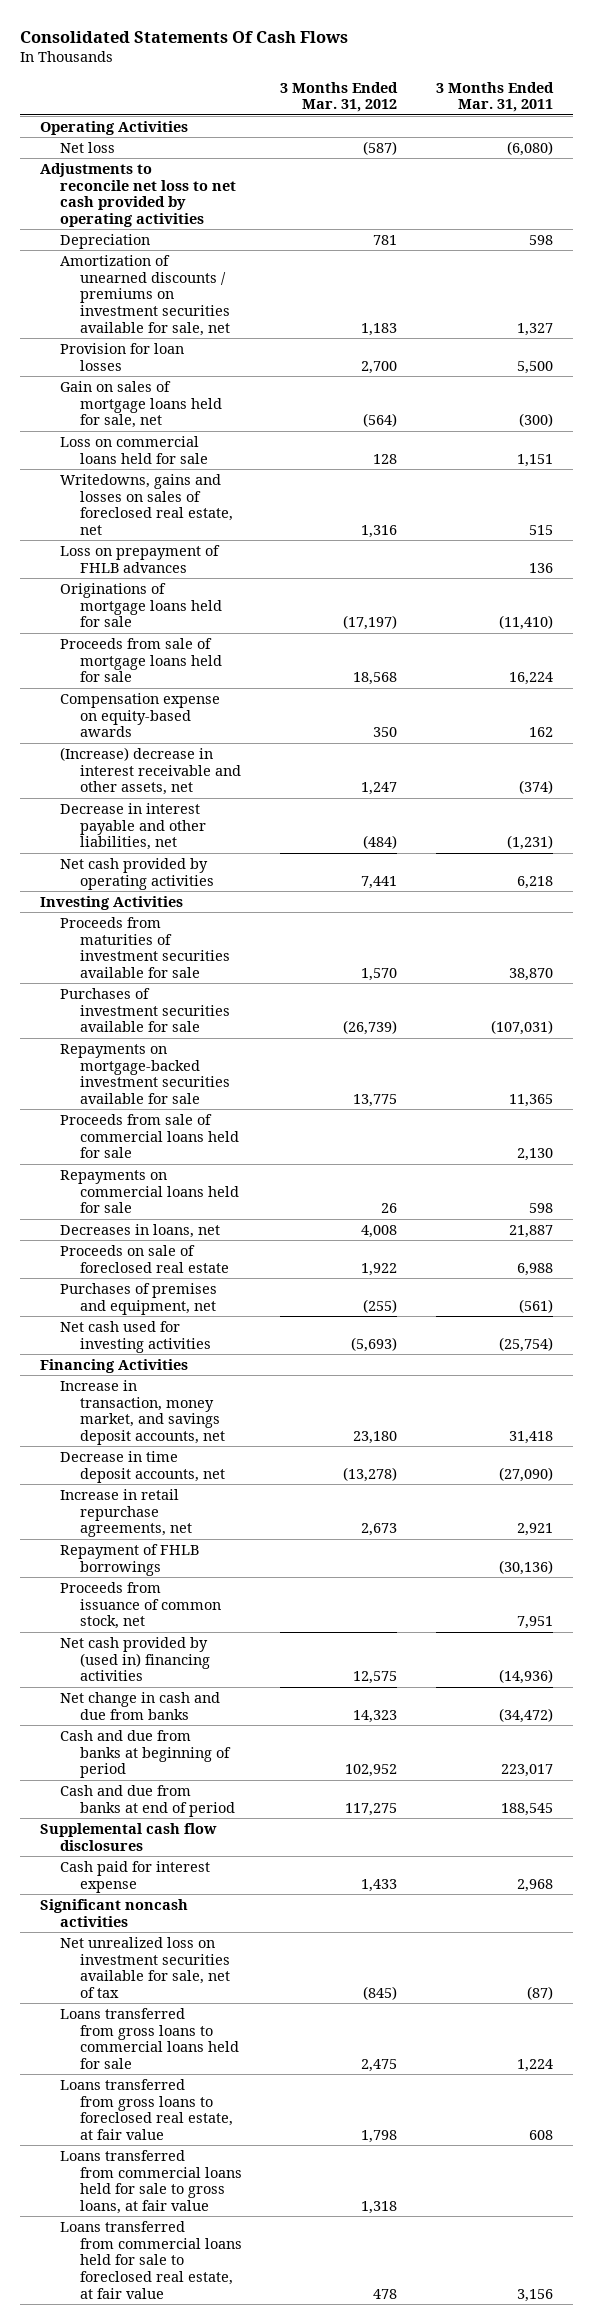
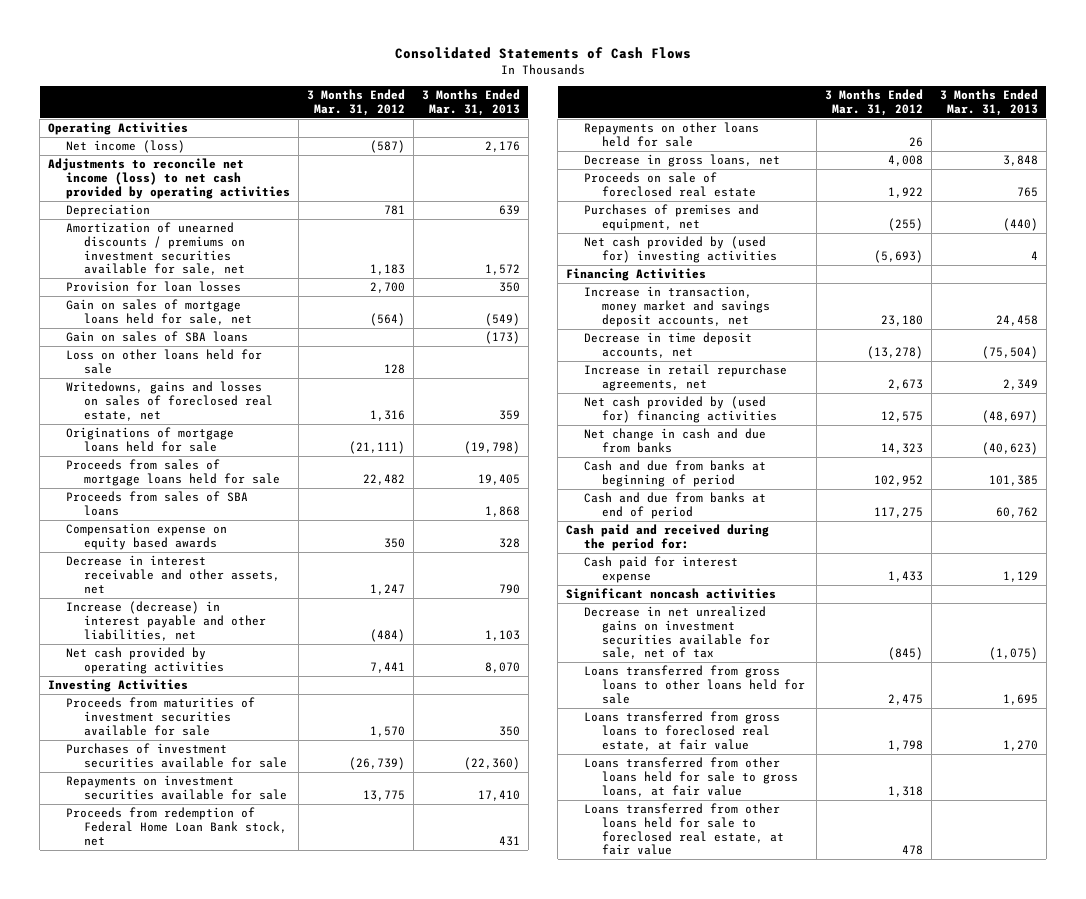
[20,30,349,43] Consolidated Statements Of Cash Flows -> [395,47,692,60] Consolidated Statements of Cash Flows
[436,81,555,113] 3 Months Ended Mar. 31, 2011 -> none
none -> [421,89,520,116] 3 Months Ended Mar. 31, 2013
[59,141,115,153] Net loss -> [66,140,186,154] Net income (loss)
[39,162,236,228] Adjustments to reconcile net loss to net cash provided by operating activities -> [48,158,291,199] Adjustments to reconcile net income (loss) to net cash provided by operating activities
none -> [66,331,249,343] Gain on sales of SBA loans
[59,435,208,464] Loss on commercial loans held for sale -> [66,349,263,374] Loss on other loans held for sale
[59,544,220,573] Loss on prepayment of FHLB advances -> none
[343,615,398,631] (17,197) -> [349,440,406,454] (21,111)
[59,637,222,683] Proceeds from sale of mortgage loans held for sale -> [66,459,281,486] Proceeds from sales of mortgage loans held for sale
[353,672,398,686] 18,568 -> [363,473,406,485] 22,482
none -> [66,491,249,516] Proceeds from sales of SBA loans
[59,692,220,738] Compensation expense on equity-based awards -> [66,523,228,550] Compensation expense on equity based awards
[59,746,241,796] (Increase) decrease in interest receivable and other assets, net -> [66,555,281,594] Decrease in interest receivable and other assets, net
[59,802,206,851] Decrease in interest payable and other liabilities, net -> [66,601,267,641] Increase (decrease) in interest payable and other liabilities, net
[59,1113,239,1159] Proceeds from sale of commercial loans held for sale -> none
[59,1043,230,1105] Repayments on mortgage-backed investment securities available for sale -> [66,775,288,800] Repayments on investment securities available for sale
none -> [66,807,288,846] Proceeds from redemption of Federal Home Loan Bank stock, net
[59,1169,239,1214] Repayments on commercial loans held for sale -> [584,122,760,147] Repayments on other loans held for sale
[59,1223,220,1238] Decreases in loans, net -> [584,154,781,168] Decrease in gross loans, net
[59,1320,211,1353] Net cash used for investing activities -> [584,236,778,263] Net cash provided by (used for) investing activities
[59,1379,225,1446] Increase in transaction, money market, and savings deposit accounts, net -> [584,286,771,327] Increase in transaction, money market and savings deposit accounts, net
[59,1543,199,1576] Repayment of FHLB borrowings -> none
[59,1581,221,1630] Proceeds from issuance of common stock, net -> none
[59,1636,210,1682] Net cash provided by (used in) financing activities -> [584,396,778,423] Net cash provided by (used for) financing activities
[39,1822,217,1851] Supplemental cash flow disclosures -> none
none -> [566,524,770,551] Cash paid and received during the period for:
[59,1936,230,1999] Net unrealized loss on investment securities available for sale, net of tax -> [584,606,771,660] Decrease in net unrealized gains on investment securities available for sale, net of tax
[59,2007,239,2070] Loans transferred from gross loans to commercial loans held for sale -> [584,665,806,704] Loans transferred from gross loans to other loans held for sale
[59,2149,242,2215] Loans transferred from commercial loans held for sale to gross loans, at fair value -> [584,757,799,797] Loans transferred from other loans held for sale to gross loans, at fair value
[59,2220,242,2299] Loans transferred from commercial loans held for sale to foreclosed real estate, at fair value -> [584,803,785,856] Loans transferred from other loans held for sale to foreclosed real estate, at fair value

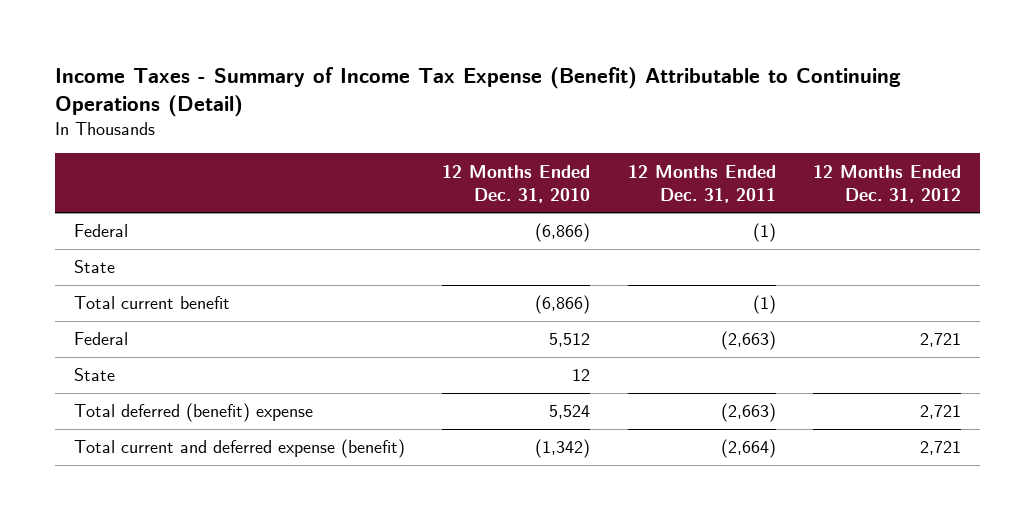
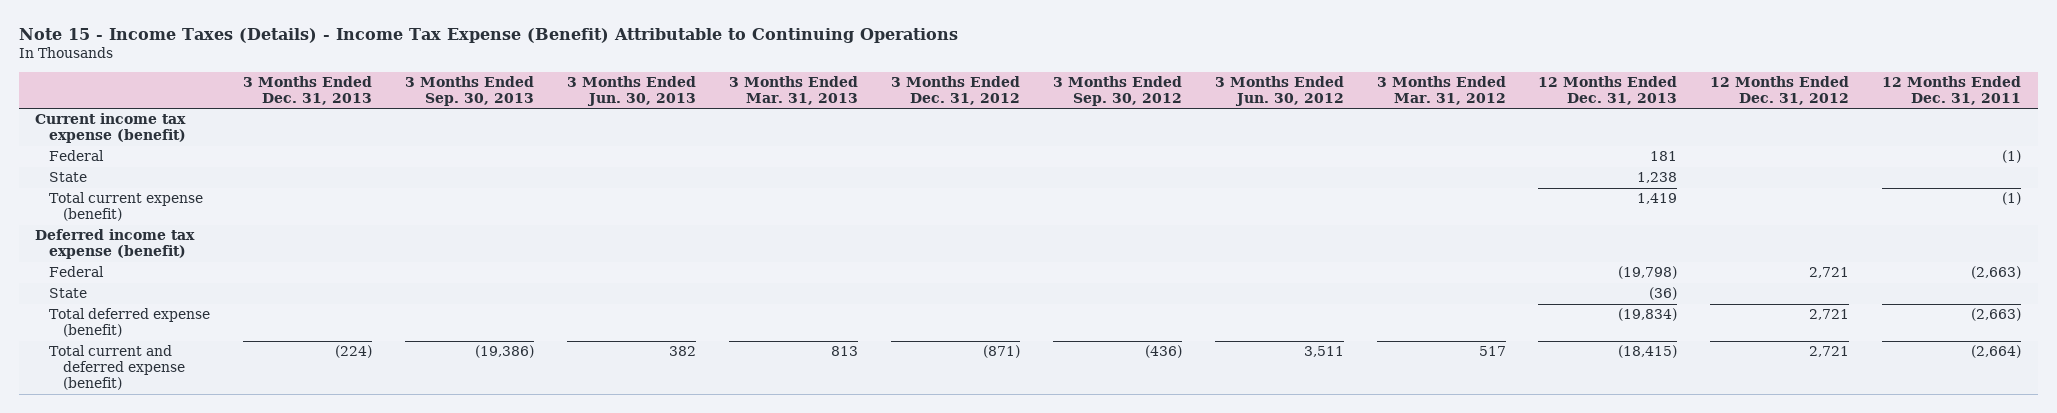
[54,66,901,117] Income Taxes - Summary of Income Tax Expense (Benefit) Attributable to Continuing Operations (Detail) -> [18,27,958,43] Note 15 - Income Taxes (Details) - Income Tax Expense (Benefit) Attributable to Continuing Operations
[442,164,591,203] 12 Months Ended Dec. 31, 2010 -> none
none -> [243,76,373,106] 3 Months Ended Dec. 31, 2013
none -> [404,76,534,107] 3 Months Ended Sep. 30, 2013
none -> [566,76,696,107] 3 Months Ended Jun. 30, 2013
none -> [728,76,858,106] 3 Months Ended Mar. 31, 2013
none -> [890,76,1020,106] 3 Months Ended Dec. 31, 2012
none -> [1052,76,1182,107] 3 Months Ended Sep. 30, 2012
none -> [1214,76,1344,107] 3 Months Ended Jun. 30, 2012
none -> [1376,76,1506,106] 3 Months Ended Mar. 31, 2012
none -> [1538,76,1678,106] 12 Months Ended Dec. 31, 2013
none -> [35,113,187,144] Current income tax expense (benefit)
[73,296,230,310] Total current benefit -> [49,192,204,222] Total current expense (benefit)
none -> [35,229,196,260] Deferred income tax expense (benefit)
[73,403,313,423] Total deferred (benefit) expense -> [49,308,211,338] Total deferred expense (benefit)

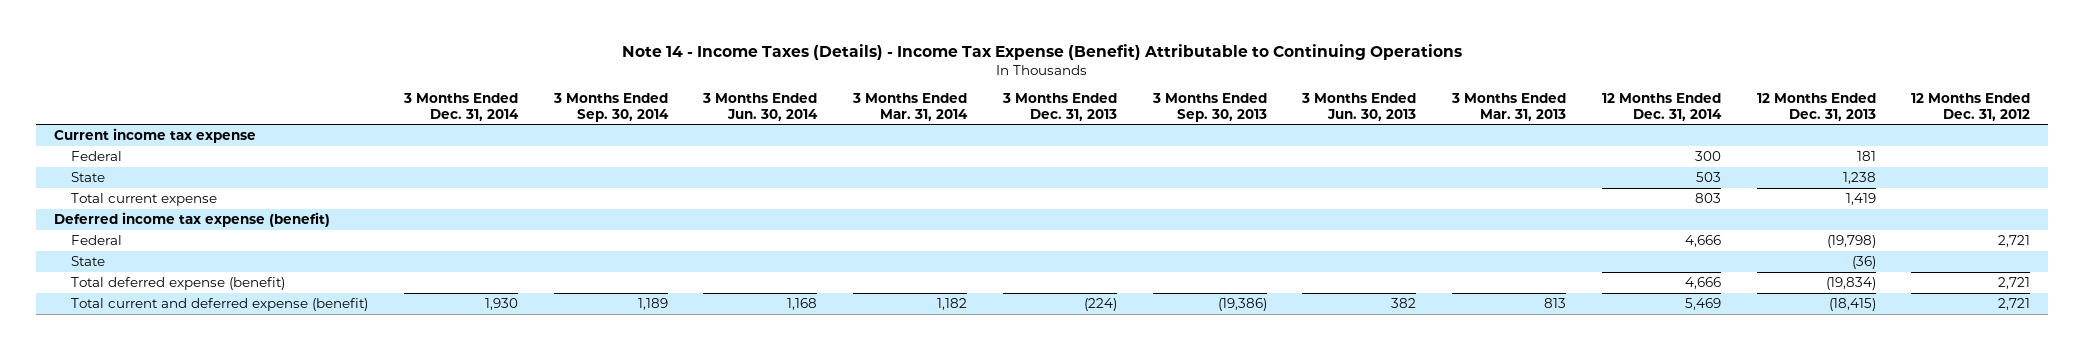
[18,27,958,43] Note 15 - Income Taxes (Details) - Income Tax Expense (Benefit) Attributable to Continuing Operations -> [622,43,1463,60] Note 14 - Income Taxes (Details) - Income Tax Expense (Benefit) Attributable to Continuing Operations
[890,76,1020,106] 3 Months Ended Dec. 31, 2012 -> none
[1052,76,1182,107] 3 Months Ended Sep. 30, 2012 -> none
[1214,76,1344,107] 3 Months Ended Jun. 30, 2012 -> none
[1376,76,1506,106] 3 Months Ended Mar. 31, 2012 -> none
[1882,76,2022,106] 12 Months Ended Dec. 31, 2011 -> none
none -> [402,92,519,121] 3 Months Ended Dec. 31, 2014
none -> [552,92,669,122] 3 Months Ended Sep. 30, 2014
none -> [702,92,819,121] 3 Months Ended Jun. 30, 2014
none -> [852,92,969,121] 3 Months Ended Mar. 31, 2014
none -> [1601,92,1722,121] 12 Months Ended Dec. 31, 2014
[35,113,187,144] Current income tax expense (benefit) -> [53,128,256,144] Current income tax expense
[49,192,204,222] Total current expense (benefit) -> [71,193,218,207] Total current expense

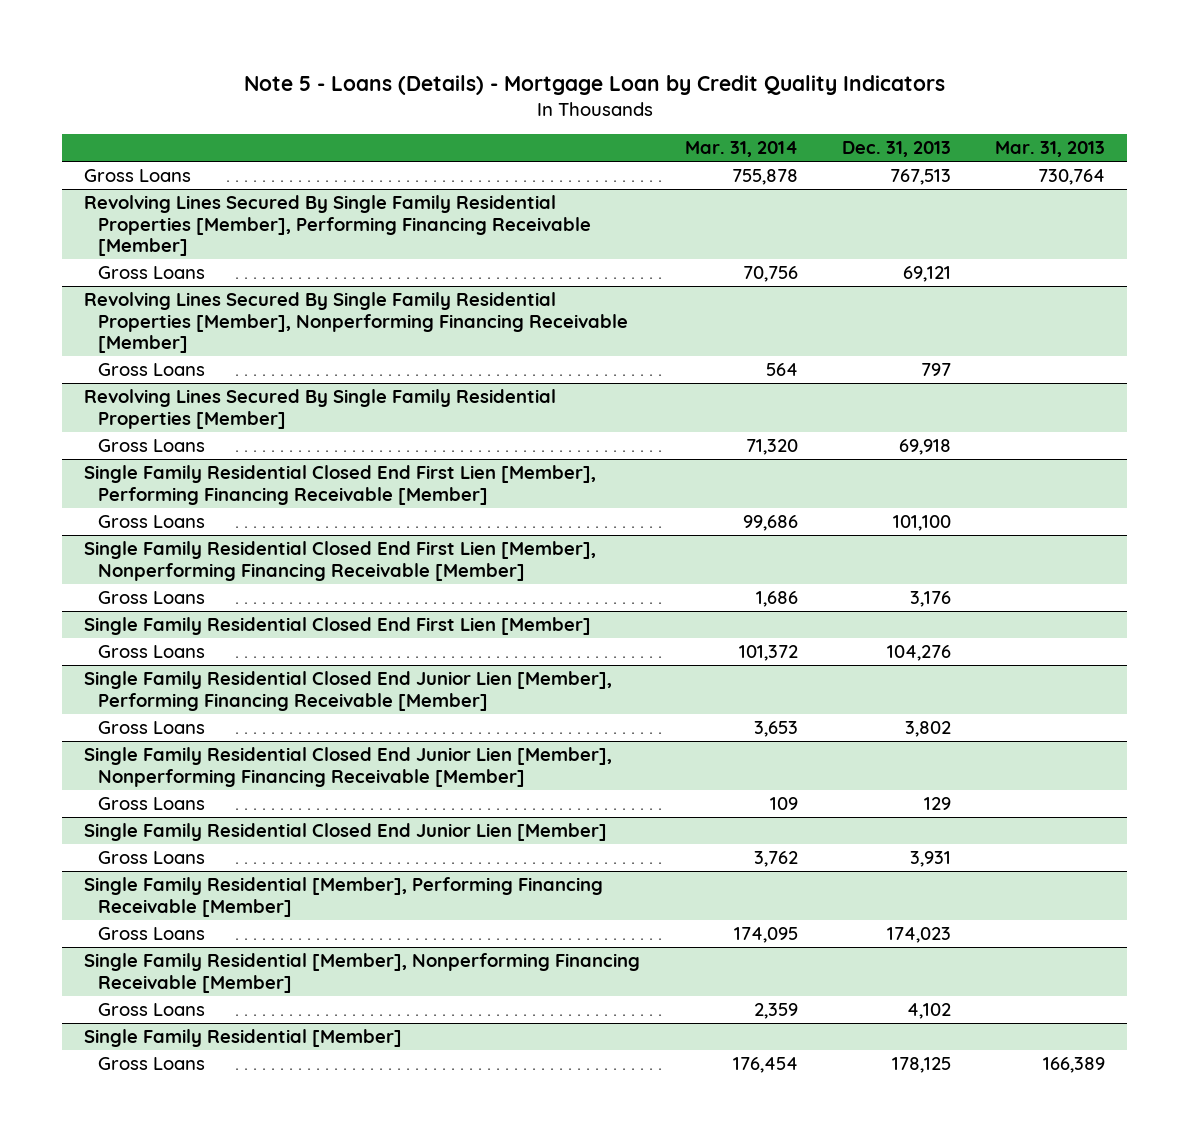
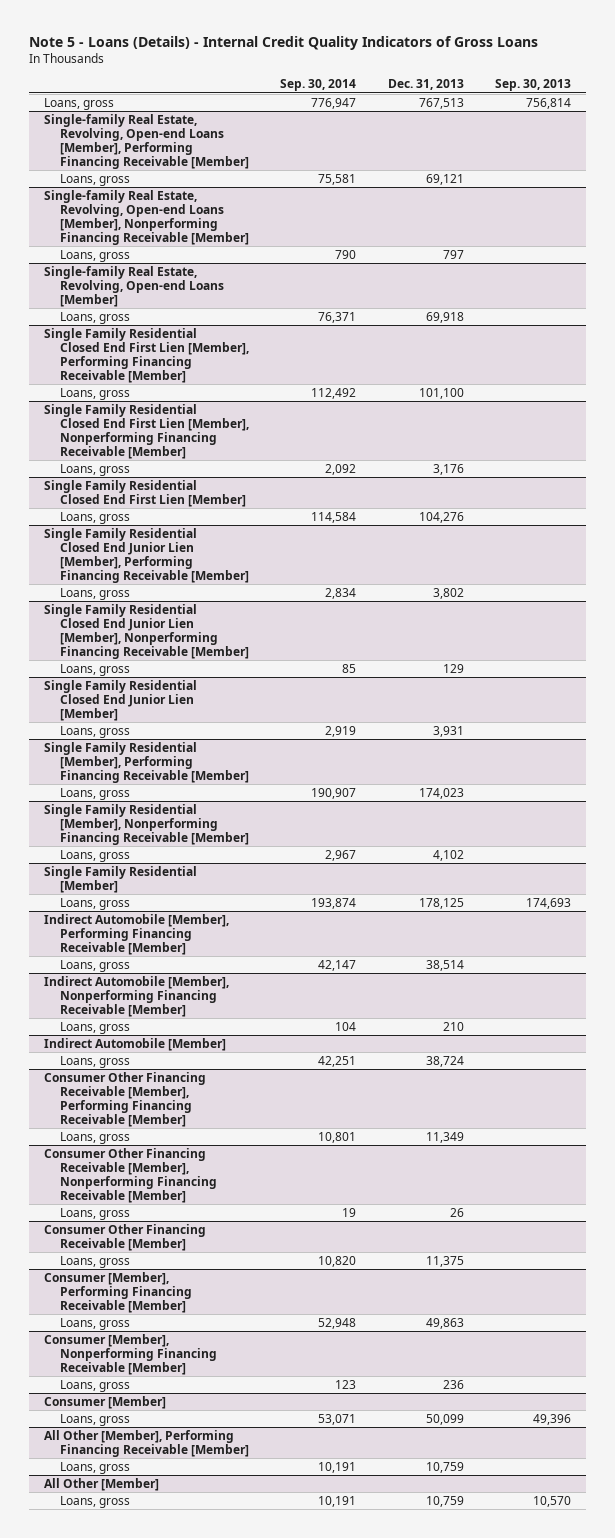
[243,74,945,95] Note 5 - Loans (Details) - Mortgage Loan by Credit Quality Indicators -> [28,36,538,51] Note 5 - Loans (Details) - Internal Credit Quality Indicators of Gross Loans
[684,141,798,158] Mar. 31, 2014 -> none
[994,141,1105,158] Mar. 31, 2013 -> none
none -> [280,79,357,92] Sep. 30, 2014
none -> [494,79,571,92] Sep. 30, 2013
[84,195,592,256] Revolving Lines Secured By Single Family Residential Properties [Member], Performing Financing Receivable [Member] -> none
[84,292,629,353] Revolving Lines Secured By Single Family Residential Properties [Member], Nonperforming Financing Receivable [Member] -> none
[84,389,557,429] Revolving Lines Secured By Single Family Residential Properties [Member] -> none
[84,169,192,183] Gross Loans -> [44,97,115,110] Loans, gross
none -> [44,113,250,169] Single-family Real Estate, Revolving, Open-end Loans [Member], Performing Financing Receivable [Member]
[98,266,206,280] Gross Loans -> [60,173,131,186] Loans, gross
none -> [44,189,250,245] Single-family Real Estate, Revolving, Open-end Loans [Member], Nonperforming Financing Receivable [Member]
[98,363,206,377] Gross Loans -> [60,249,131,262] Loans, gross
none -> [44,265,225,307] Single-family Real Estate, Revolving, Open-end Loans [Member]
[98,439,206,453] Gross Loans -> [60,311,131,324] Loans, gross
[98,515,206,529] Gross Loans -> [60,387,131,400] Loans, gross
[98,591,206,605] Gross Loans -> [60,463,131,476] Loans, gross
[98,645,206,659] Gross Loans -> [60,511,131,524] Loans, gross
[98,721,206,735] Gross Loans -> [60,587,131,600] Loans, gross
[98,797,206,811] Gross Loans -> [60,663,131,676] Loans, gross
[98,851,206,865] Gross Loans -> [60,725,131,738] Loans, gross
[98,927,206,941] Gross Loans -> [60,787,131,800] Loans, gross
[98,1003,206,1017] Gross Loans -> [60,849,131,862] Loans, gross
[98,1057,206,1071] Gross Loans -> [60,897,131,910] Loans, gross
none -> [44,913,230,955] Indirect Automobile [Member], Performing Financing Receivable [Member]
none -> [60,959,131,972] Loans, gross
none -> [44,975,230,1017] Indirect Automobile [Member], Nonperforming Financing Receivable [Member]
none -> [60,1021,131,1034] Loans, gross
none -> [44,1037,227,1051] Indirect Automobile [Member]
none -> [60,1055,131,1068] Loans, gross
none -> [44,1071,207,1127] Consumer Other Financing Receivable [Member], Performing Financing Receivable [Member]
none -> [60,1131,131,1144] Loans, gross
none -> [44,1147,218,1203] Consumer Other Financing Receivable [Member], Nonperforming Financing Receivable [Member]
none -> [60,1207,131,1220] Loans, gross
none -> [44,1223,207,1251] Consumer Other Financing Receivable [Member]
none -> [60,1255,131,1268] Loans, gross
none -> [44,1271,193,1313] Consumer [Member], Performing Financing Receivable [Member]
none -> [60,1317,131,1330] Loans, gross
none -> [44,1333,218,1375] Consumer [Member], Nonperforming Financing Receivable [Member]
none -> [60,1379,131,1392] Loans, gross
none -> [44,1395,167,1409] Consumer [Member]
none -> [60,1413,131,1426] Loans, gross
none -> [44,1429,250,1457] All Other [Member], Performing Financing Receivable [Member]
none -> [60,1461,131,1474] Loans, gross
none -> [44,1477,160,1491] All Other [Member]
none -> [60,1495,131,1508] Loans, gross

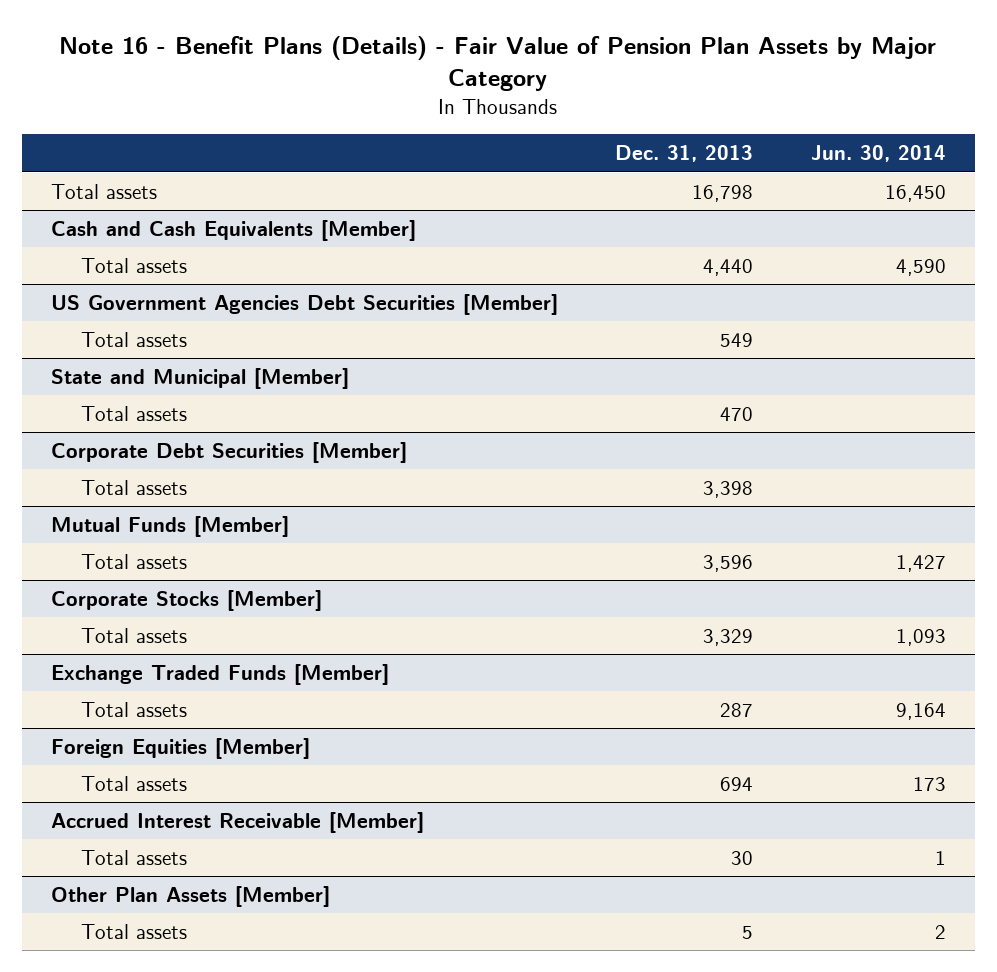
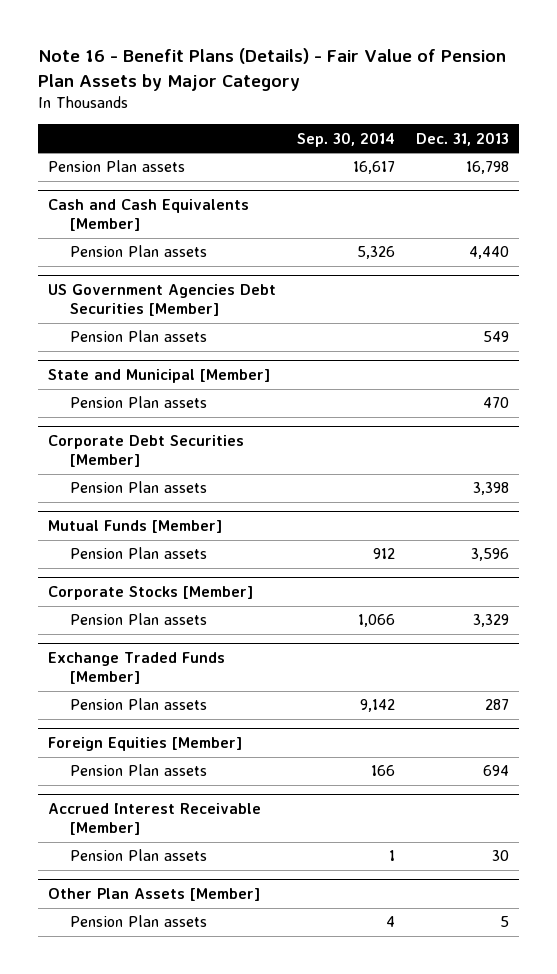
[810,145,946,163] Jun. 30, 2014 -> none
none -> [296,131,395,147] Sep. 30, 2014
[50,183,157,199] Total assets -> [47,160,185,173] Pension Plan assets
[81,257,188,273] Total assets -> [69,245,207,258] Pension Plan assets
[81,331,188,347] Total assets -> [69,330,207,343] Pension Plan assets
[81,405,188,421] Total assets -> [69,396,207,409] Pension Plan assets
[81,479,188,495] Total assets -> [69,481,207,494] Pension Plan assets
[81,553,188,569] Total assets -> [69,547,207,560] Pension Plan assets
[81,627,188,643] Total assets -> [69,613,207,626] Pension Plan assets
[81,701,188,717] Total assets -> [69,698,207,711] Pension Plan assets
[81,775,188,791] Total assets -> [69,764,207,777] Pension Plan assets
[81,849,188,865] Total assets -> [69,849,207,862] Pension Plan assets
[81,923,188,939] Total assets -> [69,915,207,928] Pension Plan assets

